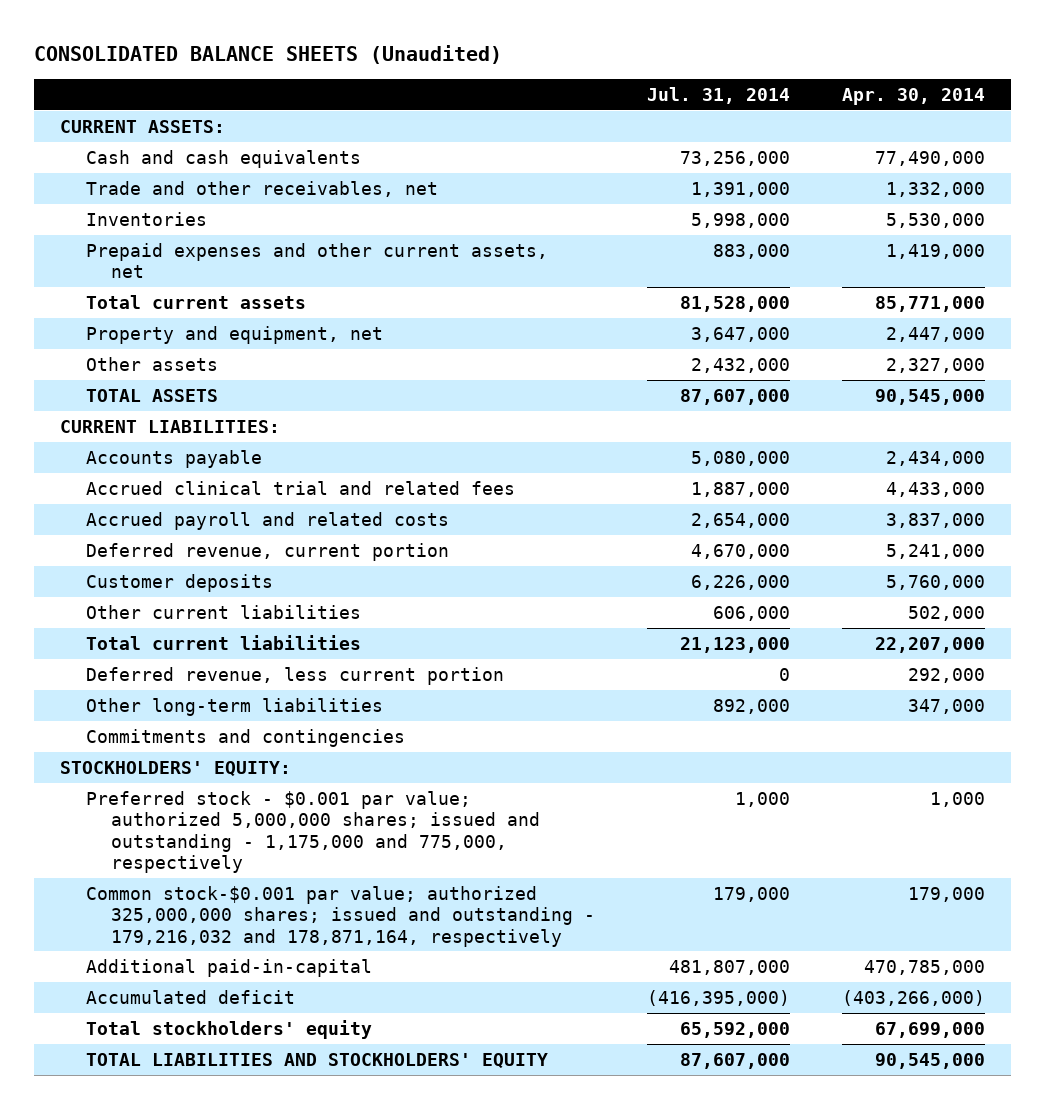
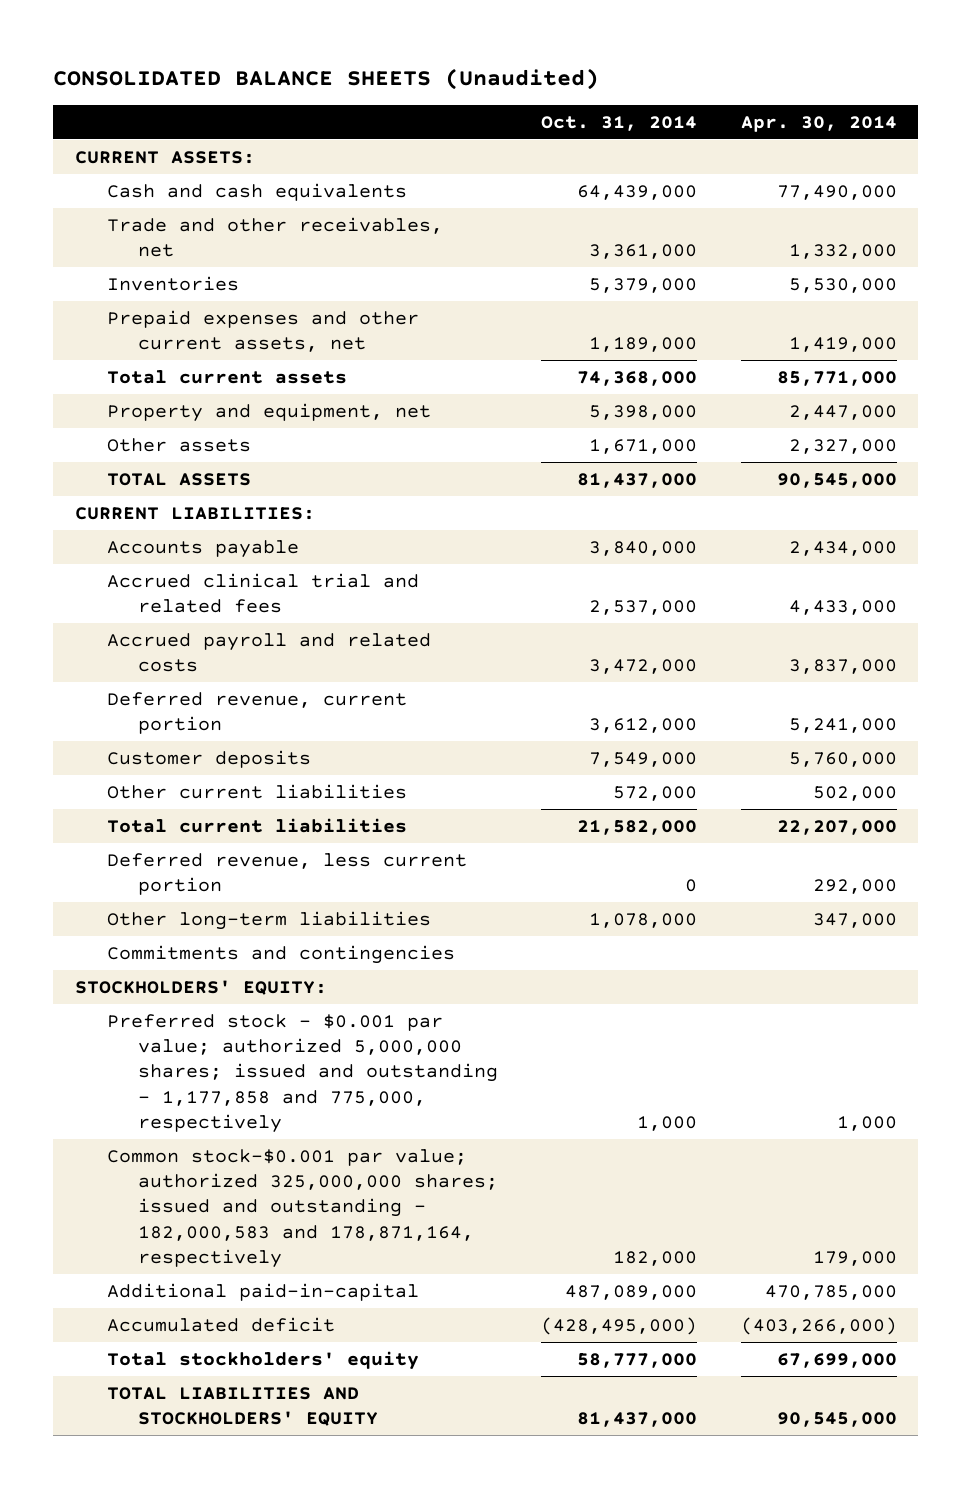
[646,86,790,104] Jul. 31, 2014 -> none
none -> [541,115,698,131] Oct. 31, 2014
[85,790,540,874] Preferred stock - $0.001 par value; authorized 5,000,000 shares; issued and outstanding - 1,175,000 and 775,000, respectively -> [106,1013,499,1133] Preferred stock - $0.001 par value; authorized 5,000,000 shares; issued and outstanding - 1,177,858 and 775,000, respectively
[85,885,595,947] Common stock-$0.001 par value; authorized 325,000,000 shares; issued and outstanding - 179,216,032 and 178,871,164, respectively -> [106,1148,499,1268] Common stock-$0.001 par value; authorized 325,000,000 shares; issued and outstanding - 182,000,583 and 178,871,164, respectively

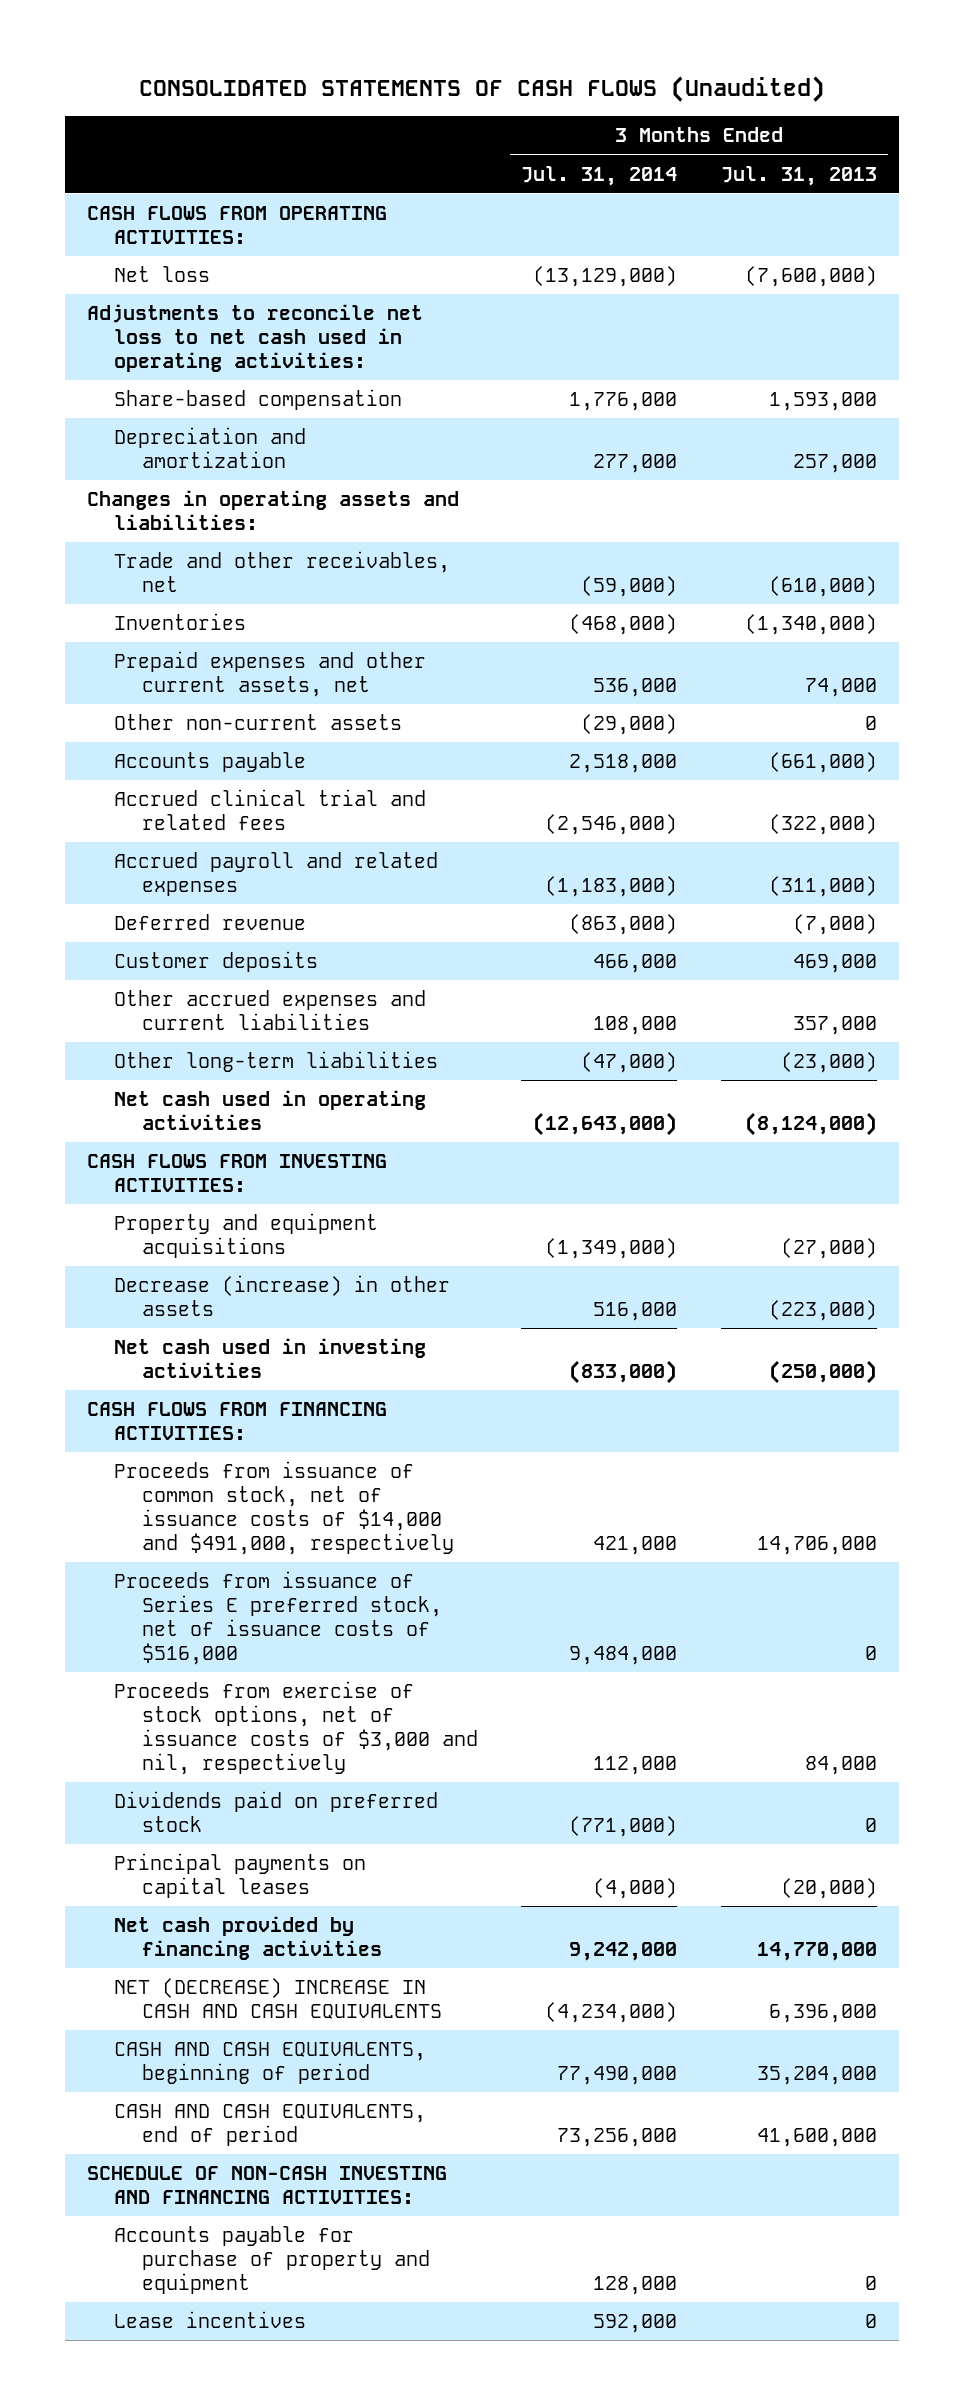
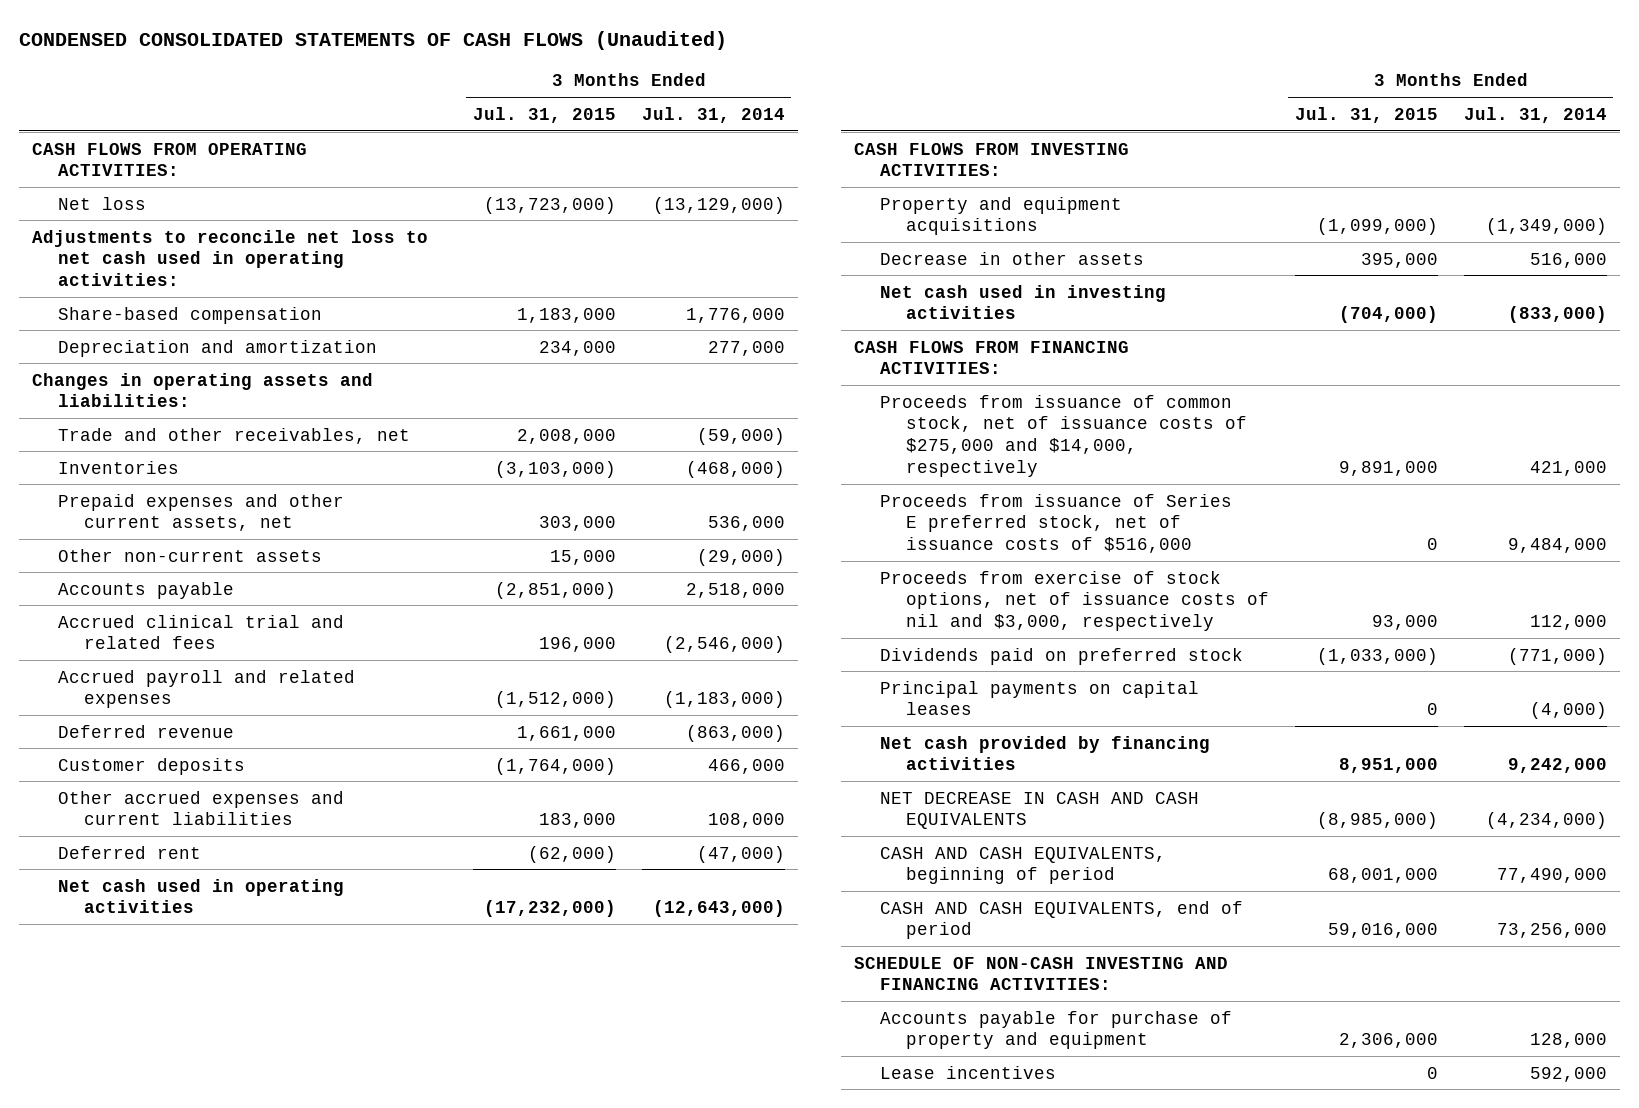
[139,76,826,103] CONSOLIDATED STATEMENTS OF CASH FLOWS (Unaudited) -> [19,31,728,51] CONDENSED CONSOLIDATED STATEMENTS OF CASH FLOWS (Unaudited)
[720,165,877,186] Jul. 31, 2013 -> none
none -> [472,106,616,123] Jul. 31, 2015
[114,1051,439,1073] Other long-term liabilities -> none
none -> [57,845,201,859] Deferred rent
[114,1275,451,1316] Decrease (increase) in other assets -> [880,251,1145,265] Decrease in other assets
[114,1461,454,1555] Proceeds from issuance of common stock, net of issuance costs of $14,000 and $491,000, respectively -> [880,394,1247,478] Proceeds from issuance of common stock, net of issuance costs of $275,000 and $14,000, respectively
[114,1681,478,1775] Proceeds from exercise of stock options, net of issuance costs of $3,000 and nil, respectively -> [880,570,1269,632] Proceeds from exercise of stock options, net of issuance costs of nil and $3,000, respectively
[114,1978,442,2019] NET (DECREASE) INCREASE IN CASH AND CASH EQUIVALENTS -> [880,791,1200,830] NET DECREASE IN CASH AND CASH EQUIVALENTS

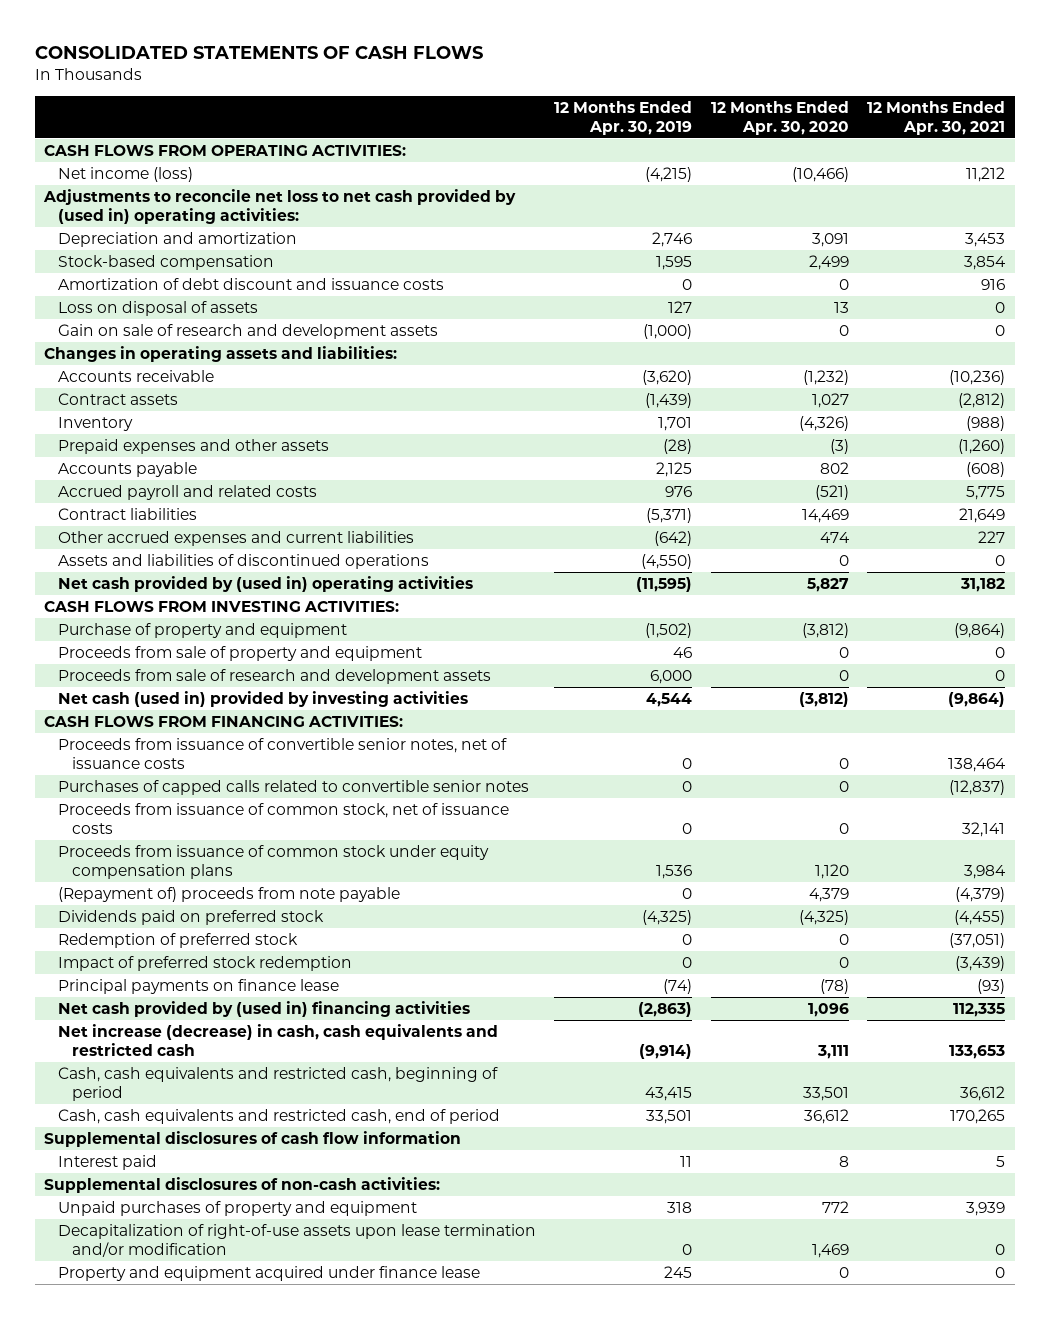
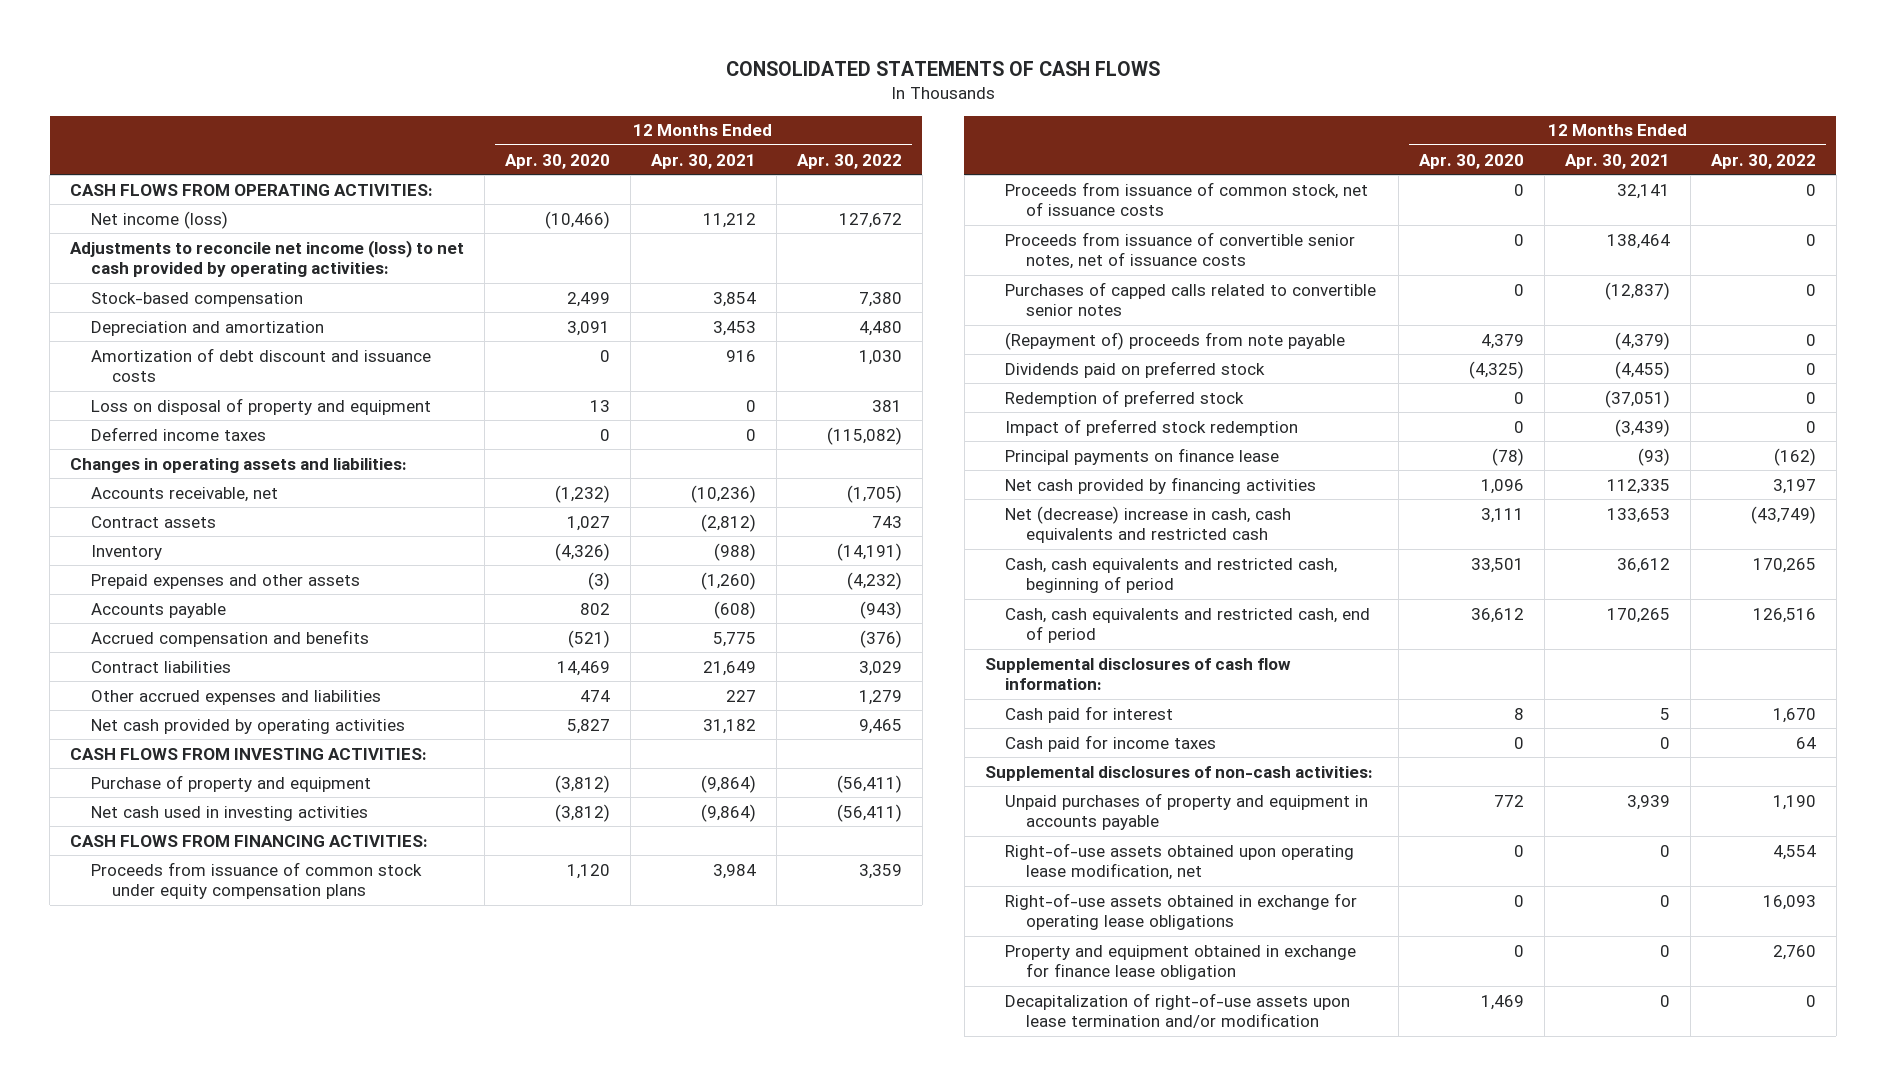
[554,101,693,135] 12 Months Ended Apr. 30, 2019 -> none
none -> [796,153,902,169] Apr. 30, 2022
[43,188,517,224] Adjustments to reconcile net loss to net cash provided by (used in) operating activities: -> [70,239,465,277] Adjustments to reconcile net income (loss) to net cash provided by operating activities:
[57,231,297,247] Depreciation and amortization -> [91,320,325,336] Depreciation and amortization
[57,323,438,339] Gain on sale of research and development assets -> none
[57,300,258,316] Loss on disposal of assets -> [91,397,432,415] Loss on disposal of property and equipment
none -> [91,426,267,441] Deferred income taxes
[57,369,214,382] Accounts receivable -> [91,486,279,502] Accounts receivable, net
[57,484,317,500] Accrued payroll and related costs -> [91,629,370,647] Accrued compensation and benefits
[57,553,429,569] Assets and liabilities of discontinued operations -> none
[57,530,414,546] Other accrued expenses and current liabilities -> [91,689,382,705] Other accrued expenses and liabilities
[57,575,473,592] Net cash provided by (used in) operating activities -> [91,718,406,734] Net cash provided by operating activities
[57,645,422,661] Proceeds from sale of property and equipment -> none
[57,668,491,684] Proceeds from sale of research and development assets -> none
[57,690,468,707] Net cash (used in) provided by investing activities -> [91,805,369,821] Net cash used in investing activities
[57,844,489,879] Proceeds from issuance of common stock under equity compensation plans -> [91,861,423,899] Proceeds from issuance of common stock under equity compensation plans
[57,802,509,834] Proceeds from issuance of common stock, net of issuance costs -> [1005,181,1369,216] Proceeds from issuance of common stock, net of issuance costs
[57,1000,470,1017] Net cash provided by (used in) financing activities -> [1005,476,1317,494] Net cash provided by financing activities
[57,1023,498,1056] Net increase (decrease) in cash, cash equivalents and restricted cash -> [1005,505,1292,543] Net (decrease) increase in cash, cash equivalents and restricted cash
[44,1130,462,1147] Supplemental disclosures of cash flow information -> [984,657,1291,690] Supplemental disclosures of cash flow information:
[57,1154,157,1170] Interest paid -> [1005,705,1174,723] Cash paid for interest
none -> [1005,734,1217,752] Cash paid for income taxes
[57,1200,417,1216] Unpaid purchases of property and equipment -> [1005,792,1369,830] Unpaid purchases of property and equipment in accounts payable
none -> [1005,842,1355,880] Right-of-use assets obtained upon operating lease modification, net
none -> [1005,892,1358,930] Right-of-use assets obtained in exchange for operating lease obligations
none -> [1005,944,1357,980] Property and equipment obtained in exchange for finance lease obligation
[57,1265,480,1281] Property and equipment acquired under finance lease -> none

